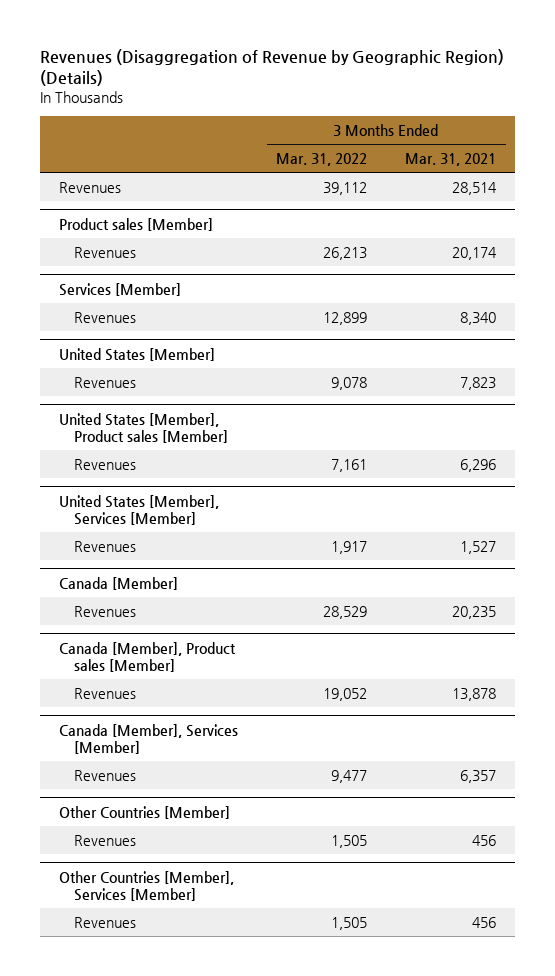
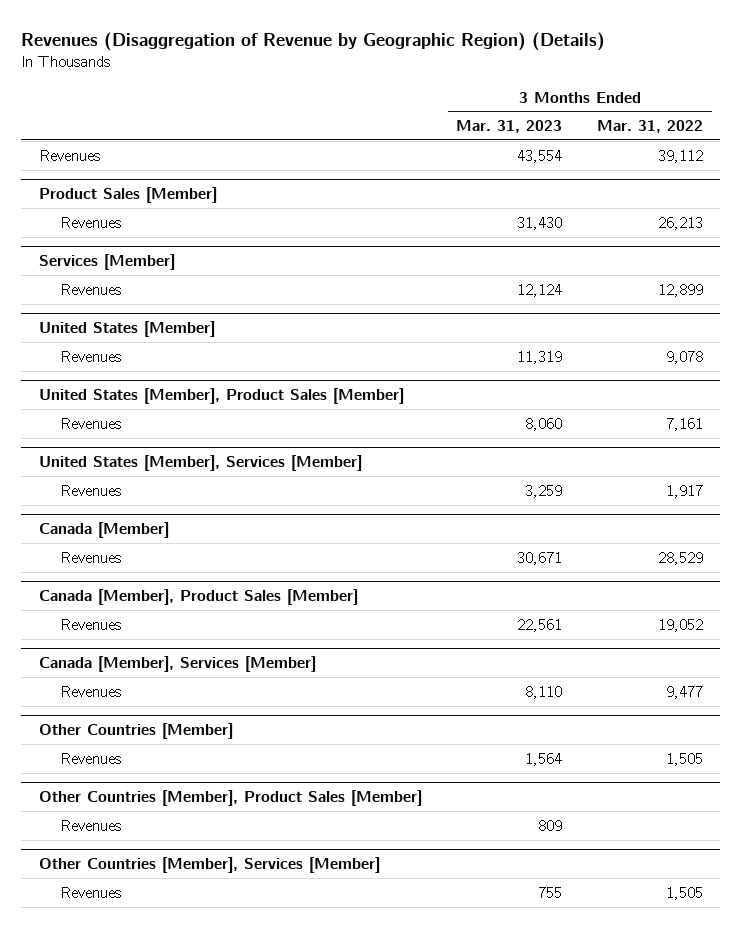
[405,153,497,167] Mar. 31, 2021 -> none
none -> [456,120,563,134] Mar. 31, 2023
[59,217,214,231] Product sales [Member] -> [38,186,217,203] Product Sales [Member]
[59,412,228,443] United States [Member], Product sales [Member] -> [38,387,404,404] United States [Member], Product Sales [Member]
[59,641,237,672] Canada [Member], Product sales [Member] -> [38,588,358,605] Canada [Member], Product Sales [Member]
none -> [38,789,422,806] Other Countries [Member], Product Sales [Member]
none -> [59,819,121,831] Revenues

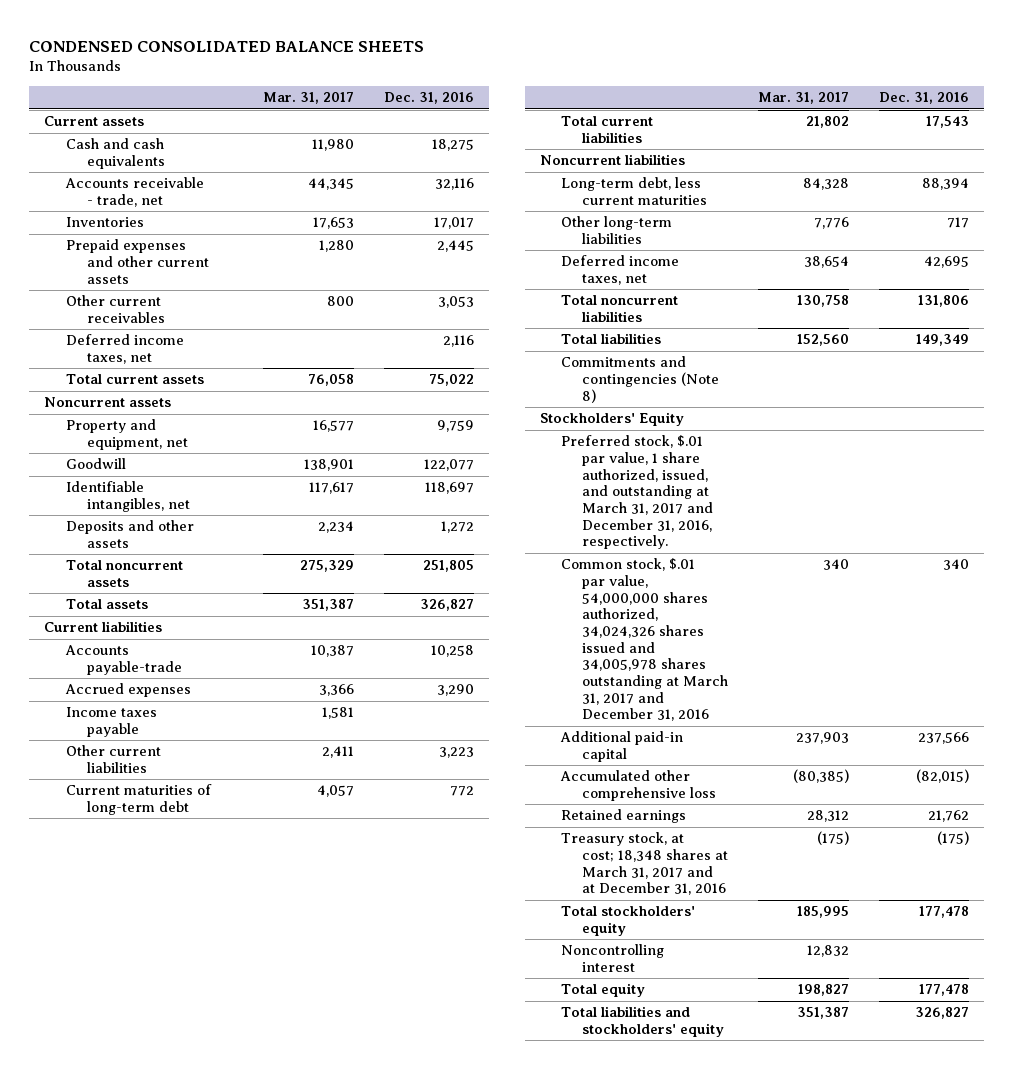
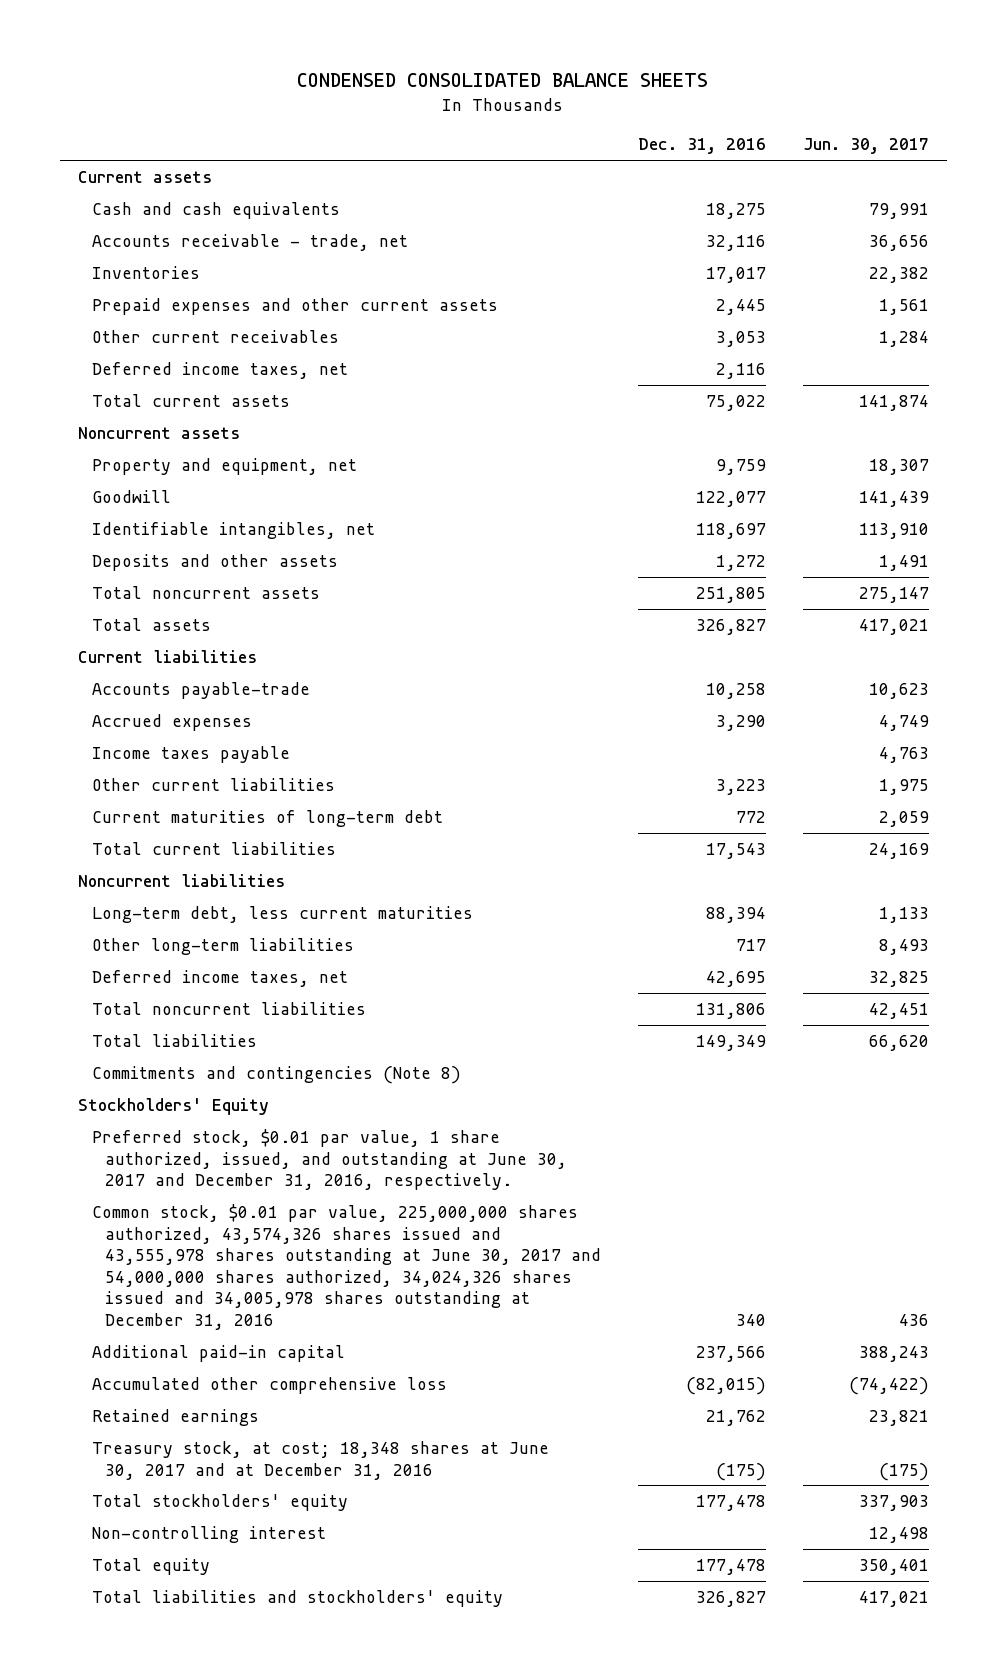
[262,92,354,105] Mar. 31, 2017 -> none
none -> [802,138,929,155] Jun. 30, 2017
[560,435,713,550] Preferred stock, $.01 par value, 1 share authorized, issued, and outstanding at March 31, 2017 and December 31, 2016, respectively. -> [91,1128,568,1191] Preferred stock, $0.01 par value, 1 share authorized, issued, and outstanding at June 30, 2017 and December 31, 2016, respectively.
[560,558,728,722] Common stock, $.01 par value, 54,000,000 shares authorized, 34,024,326 shares issued and 34,005,978 shares outstanding at March 31, 2017 and December 31, 2016 -> [91,1203,602,1331] Common stock, $0.01 par value, 225,000,000 shares authorized, 43,574,326 shares issued and 43,555,978 shares outstanding at June 30, 2017 and 54,000,000 shares authorized, 34,024,326 shares issued and 34,005,978 shares outstanding at December 31, 2016
[560,832,728,896] Treasury stock, at cost; 18,348 shares at March 31, 2017 and at December 31, 2016 -> [91,1440,549,1480] Treasury stock, at cost; 18,348 shares at June 30, 2017 and at December 31, 2016
[560,944,664,972] Noncontrolling interest -> [91,1525,326,1543] Non-controlling interest

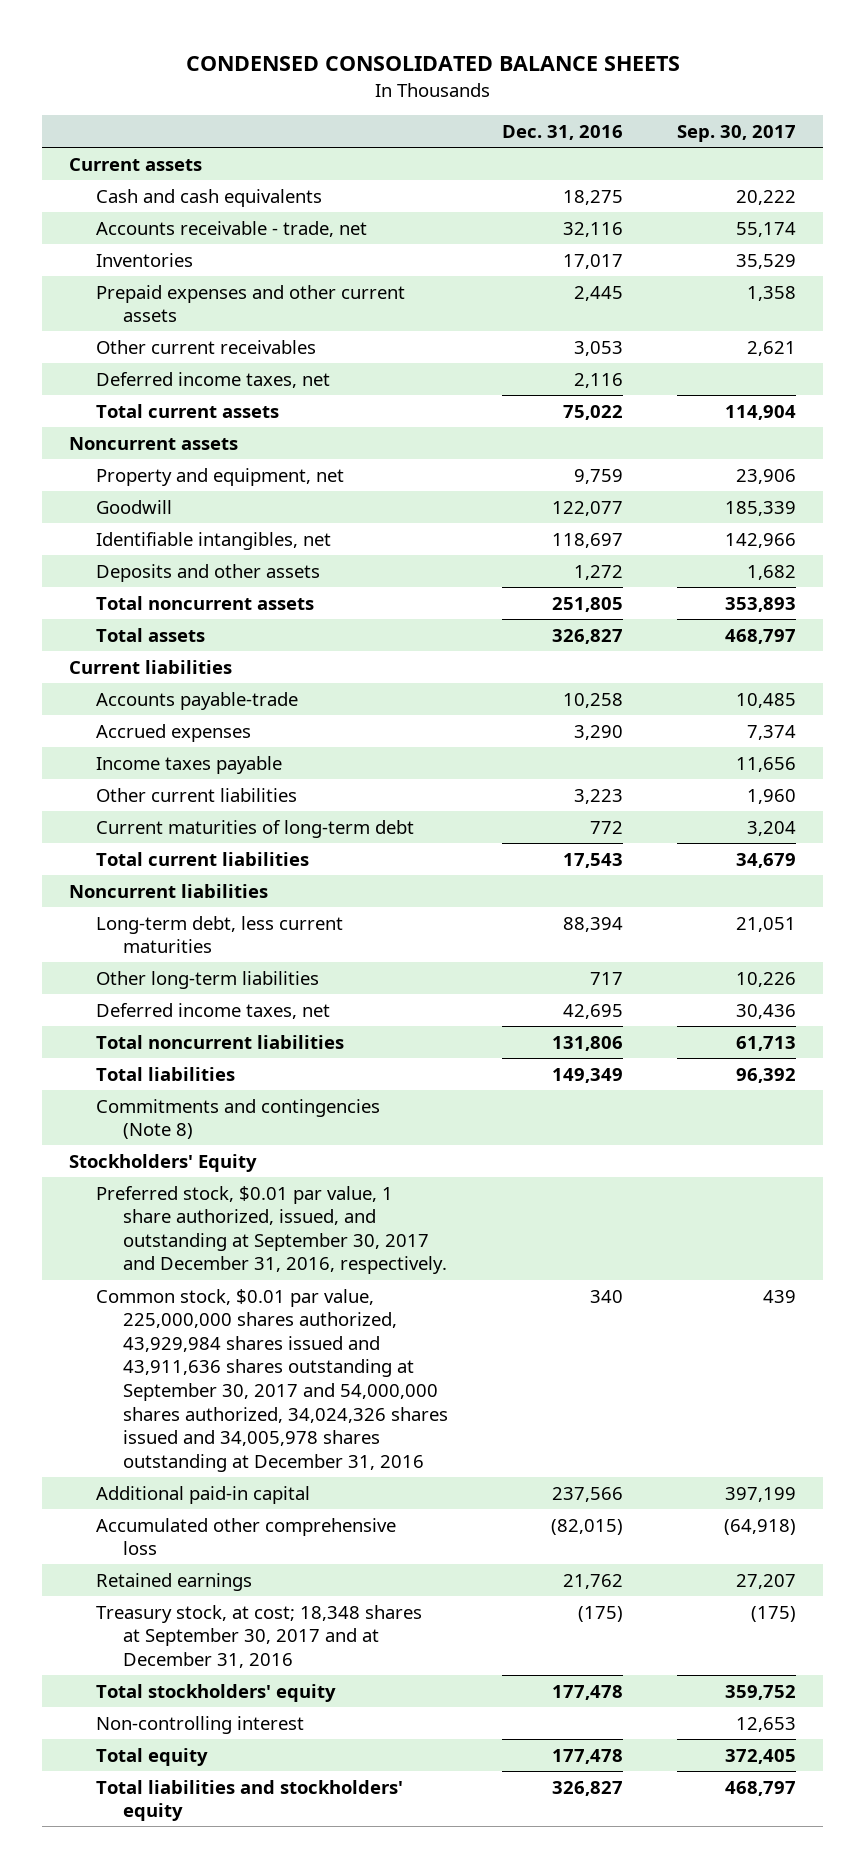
[802,138,929,155] Jun. 30, 2017 -> none
none -> [677,125,797,143] Sep. 30, 2017
[91,1128,568,1191] Preferred stock, $0.01 par value, 1 share authorized, issued, and outstanding at June 30, 2017 and December 31, 2016, respectively. -> [96,1185,448,1275] Preferred stock, $0.01 par value, 1 share authorized, issued, and outstanding at September 30, 2017 and December 31, 2016, respectively.
[91,1203,602,1331] Common stock, $0.01 par value, 225,000,000 shares authorized, 43,574,326 shares issued and 43,555,978 shares outstanding at June 30, 2017 and 54,000,000 shares authorized, 34,024,326 shares issued and 34,005,978 shares outstanding at December 31, 2016 -> [96,1288,449,1472] Common stock, $0.01 par value, 225,000,000 shares authorized, 43,929,984 shares issued and 43,911,636 shares outstanding at September 30, 2017 and 54,000,000 shares authorized, 34,024,326 shares issued and 34,005,978 shares outstanding at December 31, 2016
[91,1440,549,1480] Treasury stock, at cost; 18,348 shares at June 30, 2017 and at December 31, 2016 -> [96,1604,423,1668] Treasury stock, at cost; 18,348 shares at September 30, 2017 and at December 31, 2016

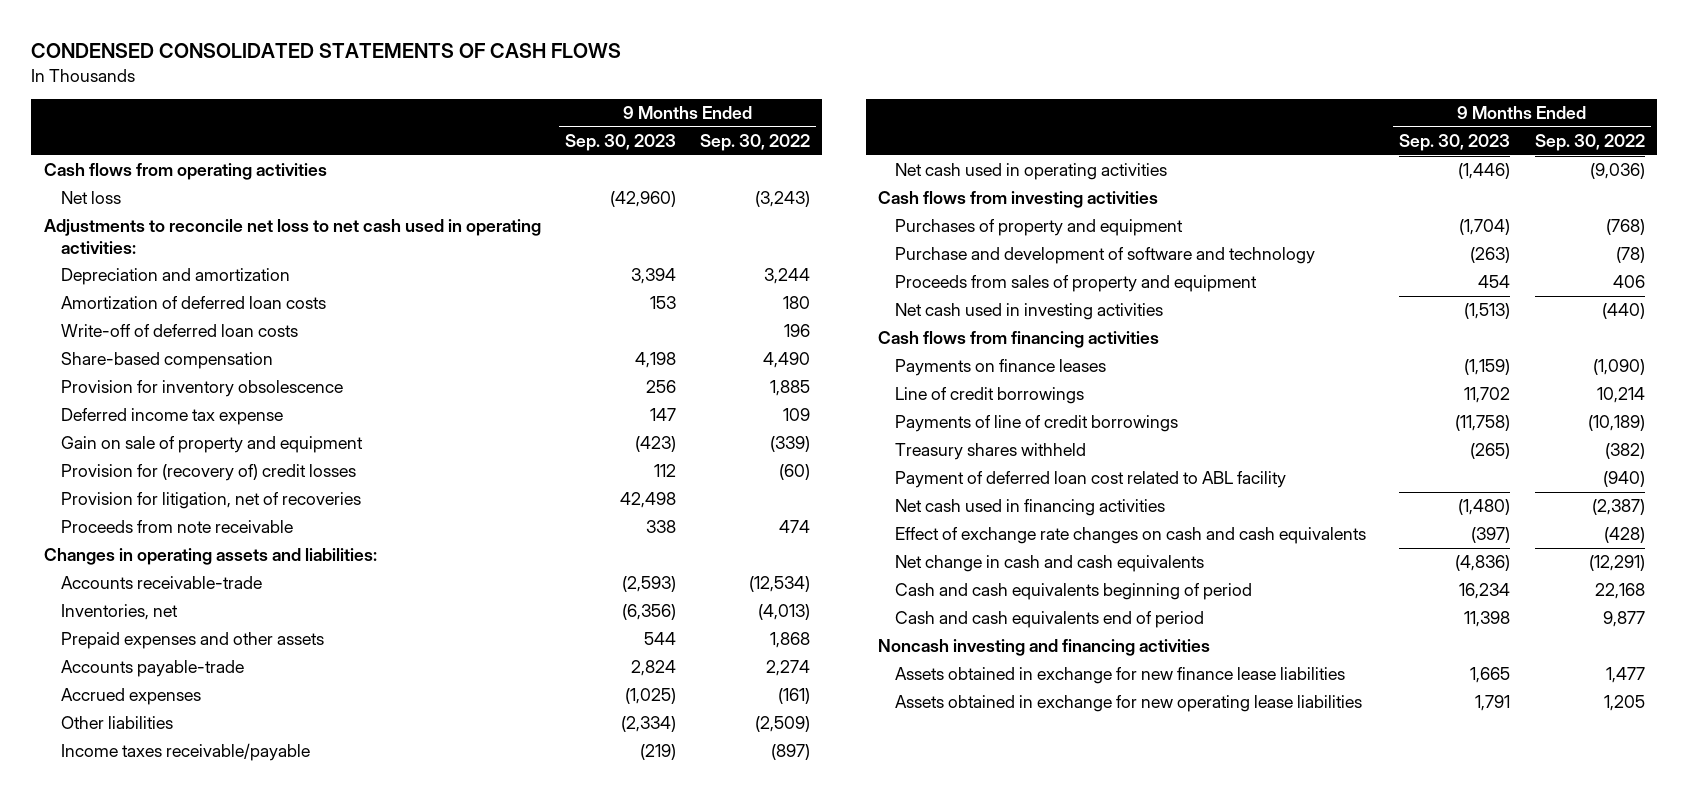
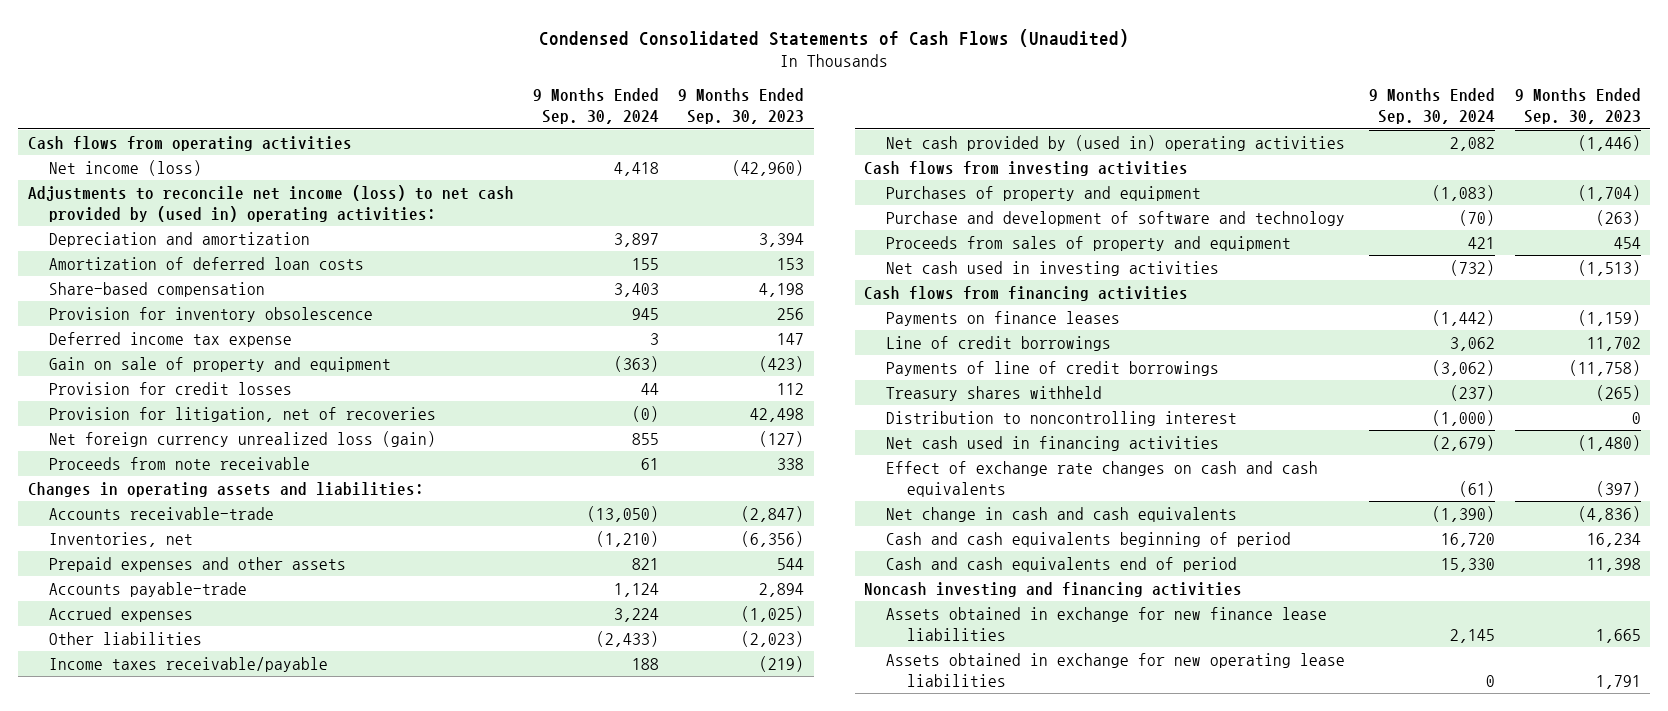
[31,43,622,59] CONDENSED CONSOLIDATED STATEMENTS OF CASH FLOWS -> [539,28,1130,47] Condensed Consolidated Statements of Cash Flows (Unaudited)
[700,134,811,152] Sep. 30, 2022 -> none
none -> [532,88,659,125] 9 Months Ended Sep. 30, 2024
[60,191,121,205] Net loss -> [49,159,203,176] Net income (loss)
[43,219,541,254] Adjustments to reconcile net loss to net cash used in operating activities: -> [27,184,514,223] Adjustments to reconcile net income (loss) to net cash provided by (used in) operating activities:
[60,324,298,338] Write-off of deferred loan costs -> none
[60,464,356,482] Provision for (recovery of) credit losses -> [49,381,293,395] Provision for credit losses
none -> [49,430,437,447] Net foreign currency unrealized loss (gain)
[621,576,676,593] (2,593) -> [741,505,805,522] (2,847)
[630,660,676,677] 2,824 -> [759,582,805,597] 2,894
[620,716,676,733] (2,334) -> [741,630,805,647] (2,023)
[895,163,1168,181] Net cash used in operating activities -> [885,134,1345,151] Net cash provided by (used in) operating activities
[895,471,1287,489] Payment of deferred loan cost related to ABL facility -> none
none -> [885,410,1237,426] Distribution to noncontrolling interest

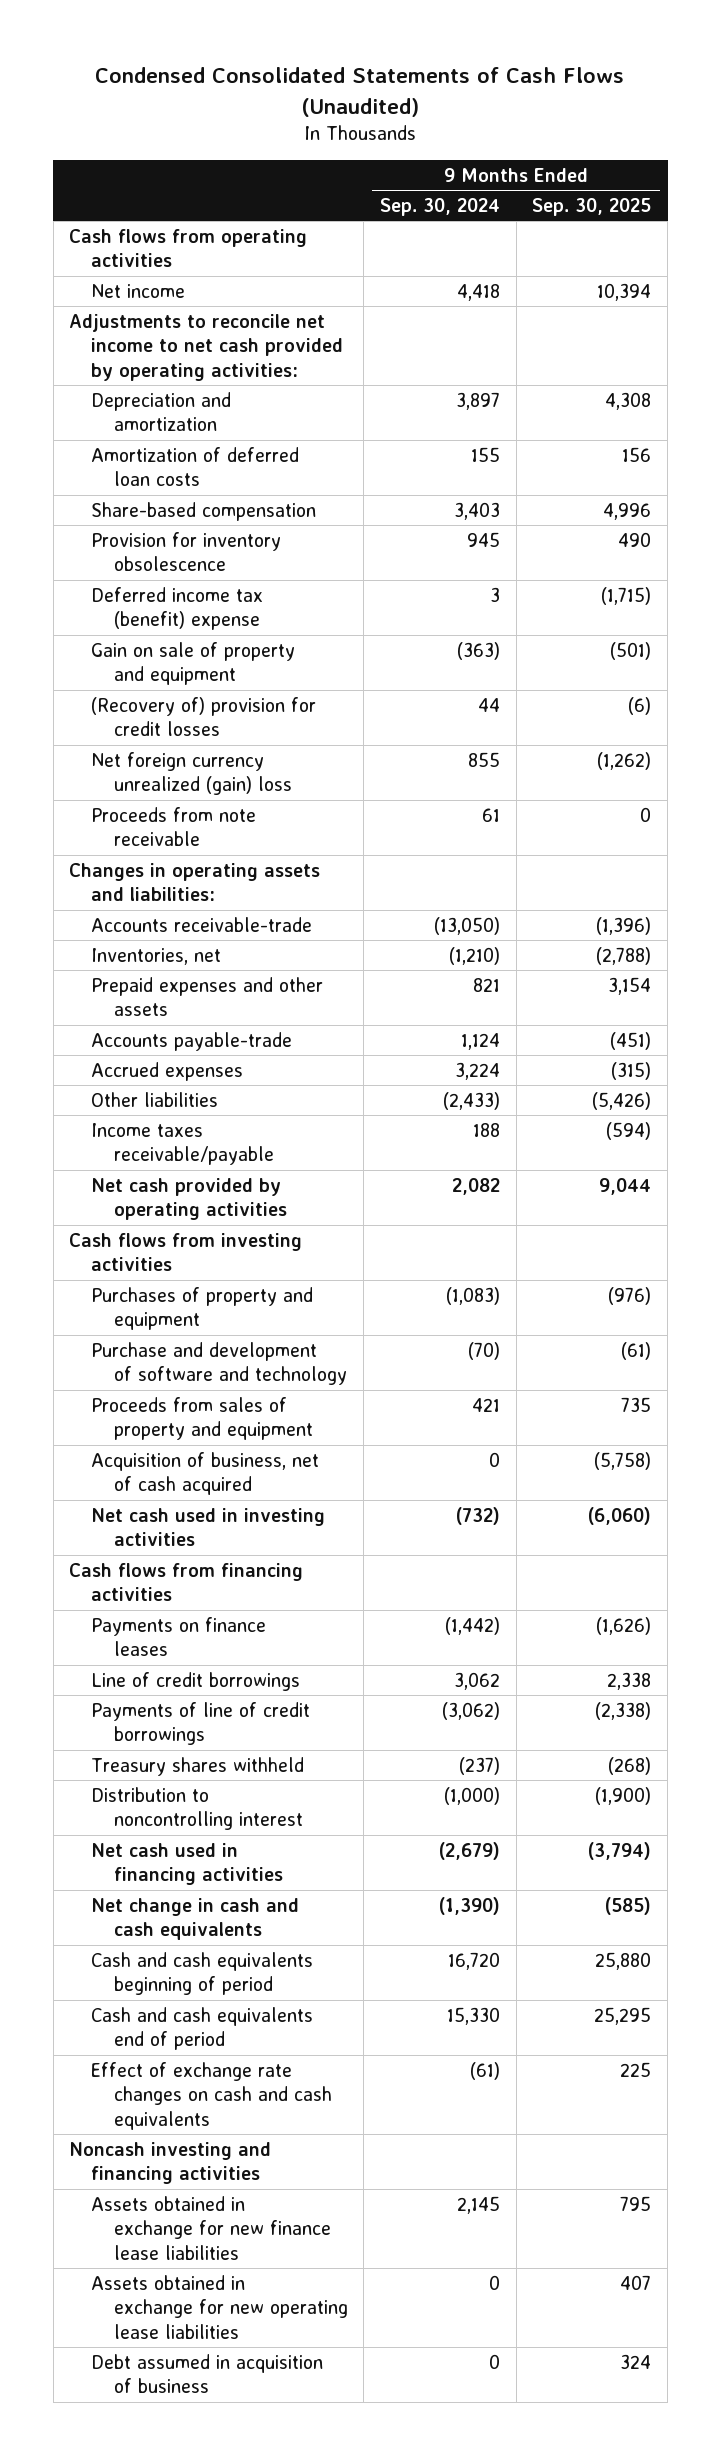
[678,88,805,125] 9 Months Ended Sep. 30, 2023 -> none
none -> [532,197,652,216] Sep. 30, 2025
[49,159,203,176] Net income (loss) -> [91,283,186,298] Net income
[27,184,514,223] Adjustments to reconcile net income (loss) to net cash provided by (used in) operating activities: -> [69,313,344,381] Adjustments to reconcile net income to net cash provided by operating activities:
[49,331,293,347] Deferred income tax expense -> [91,586,264,631] Deferred income tax (benefit) expense
[49,406,437,422] Provision for litigation, net of recoveries -> none
[49,381,293,395] Provision for credit losses -> [91,696,317,737] (Recovery of) provision for credit losses
[49,430,437,447] Net foreign currency unrealized loss (gain) -> [91,751,292,796] Net foreign currency unrealized (gain) loss
[885,134,1345,151] Net cash provided by (used in) operating activities -> [91,1177,287,1221] Net cash provided by operating activities
none -> [91,1451,320,1496] Acquisition of business, net of cash acquired
[885,460,1318,498] Effect of exchange rate changes on cash and cash equivalents -> [91,2061,332,2130] Effect of exchange rate changes on cash and cash equivalents
none -> [91,2353,324,2394] Debt assumed in acquisition of business

